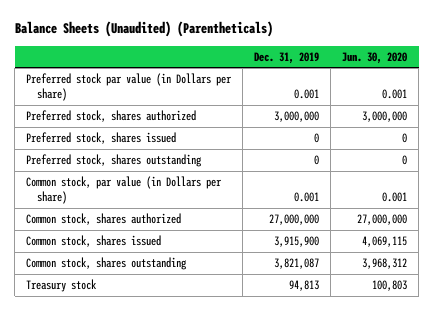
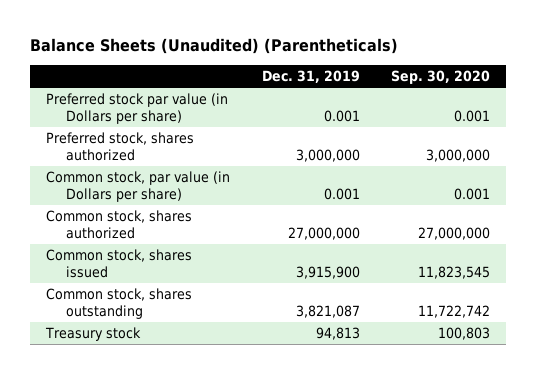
[342,51,408,64] Jun. 30, 2020 -> none
none -> [391,69,491,84] Sep. 30, 2020
[26,131,177,144] Preferred stock, shares issued -> none
[26,153,203,167] Preferred stock, shares outstanding -> none

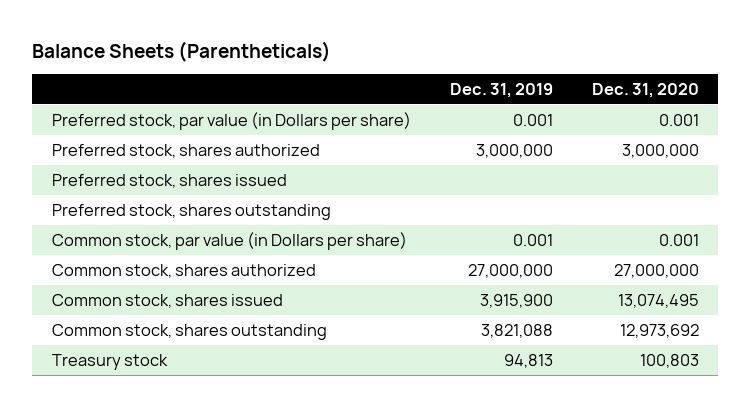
[30,38,399,55] Balance Sheets (Unaudited) (Parentheticals) -> [32,40,332,62] Balance Sheets (Parentheticals)
[391,69,491,84] Sep. 30, 2020 -> none
none -> [591,82,699,98] Dec. 31, 2020
[45,93,228,125] Preferred stock par value (in Dollars per share) -> [51,111,411,130] Preferred stock, par value (in Dollars per share)
none -> [51,173,287,188] Preferred stock, shares issued
none -> [51,203,331,220] Preferred stock, shares outstanding
[295,305,360,319] 3,821,087 -> [480,323,553,338] 3,821,088

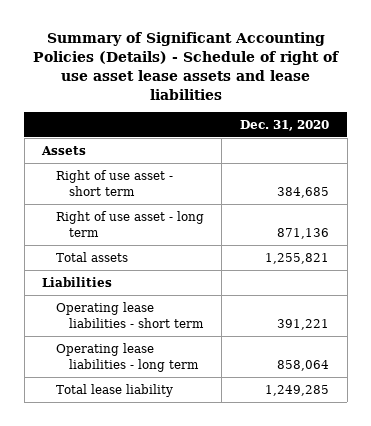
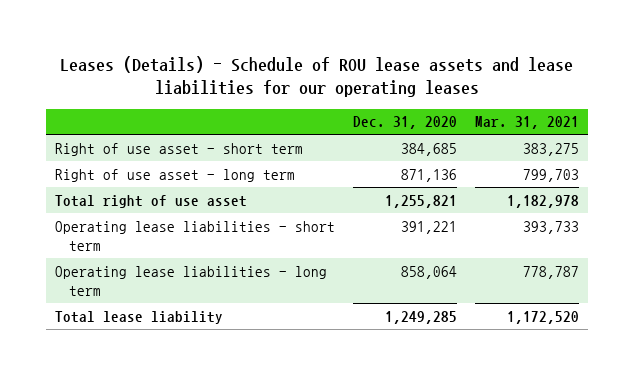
[32,31,339,100] Summary of Significant Accounting Policies (Details) - Schedule of right of use asset lease assets and lease liabilities -> [59,55,573,98] Leases (Details) - Schedule of ROU lease assets and lease liabilities for our operating leases
none -> [474,116,579,130] Mar. 31, 2021
[41,145,87,155] Assets -> none
[42,276,113,287] Liabilities -> none
[55,251,128,262] Total assets -> [55,194,248,208] Total right of use asset

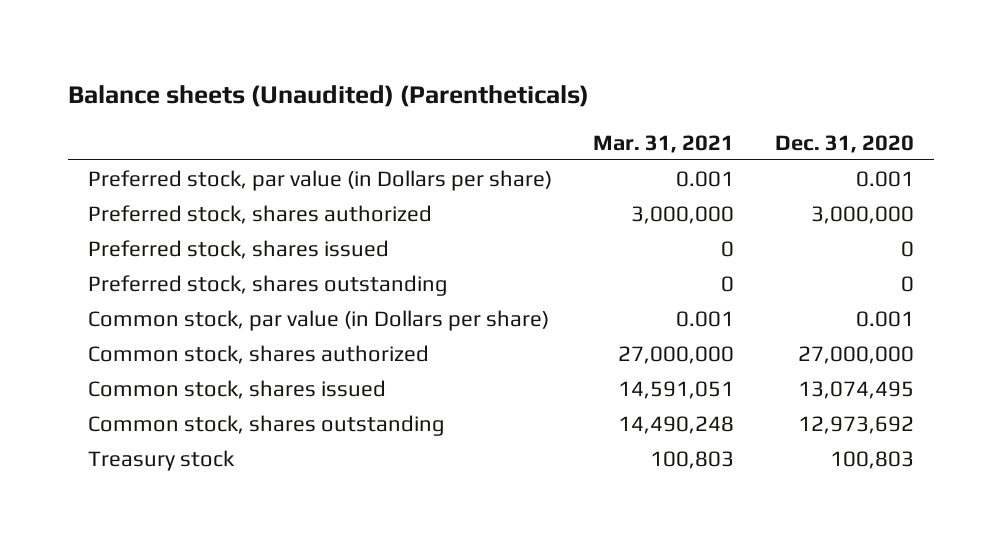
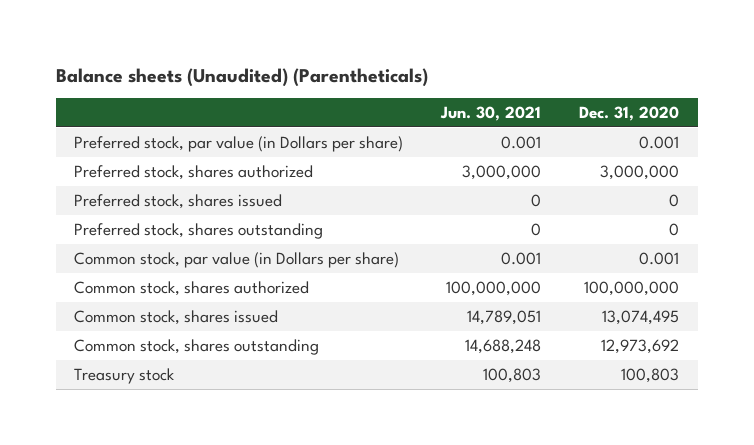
[593,134,735,153] Mar. 31, 2021 -> none
none -> [440,106,542,122] Jun. 30, 2021
[797,345,914,364] 27,000,000 -> [584,280,680,296] 100,000,000

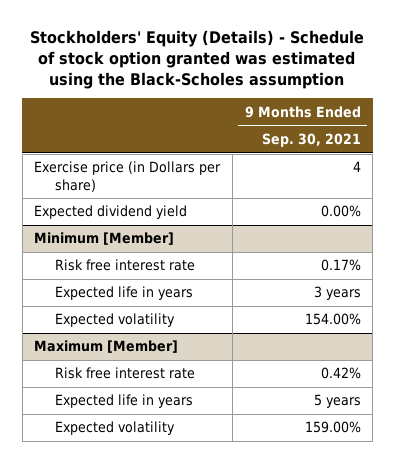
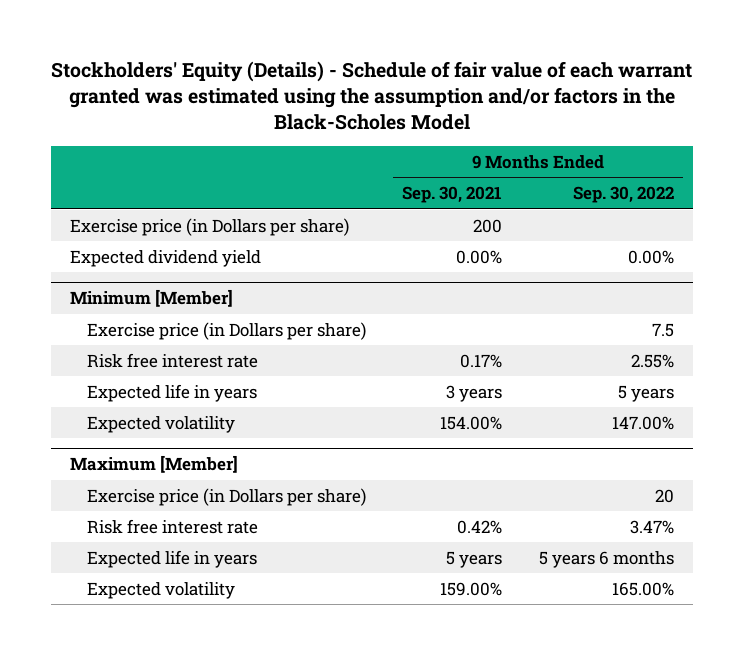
[30,30,365,89] Stockholders' Equity (Details) - Schedule of stock option granted was estimated using the Black-Scholes assumption -> [50,61,692,131] Stockholders' Equity (Details) - Schedule of fair value of each warrant granted was estimated using the assumption and/or factors in the Black-Scholes Model
none -> [573,186,675,204] Sep. 30, 2022
[352,161,361,173] 4 -> [473,218,503,233] 200
none -> [86,321,366,340] Exercise price (in Dollars per share)
none -> [86,487,366,506] Exercise price (in Dollars per share)

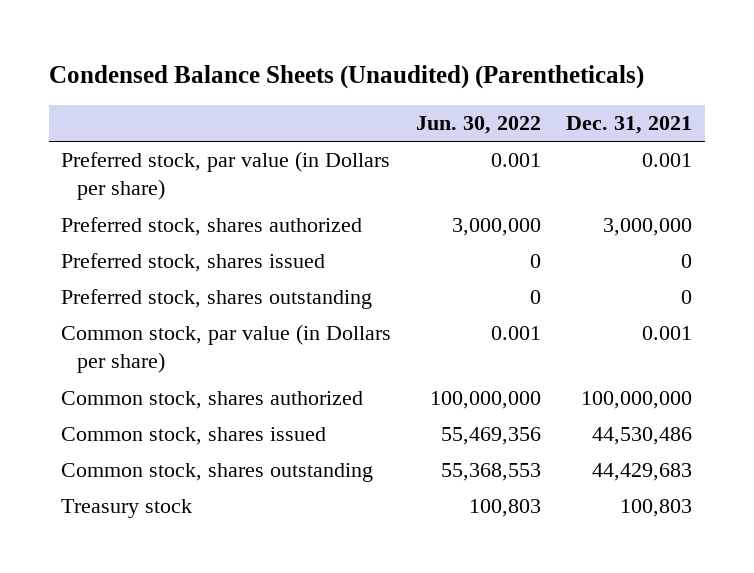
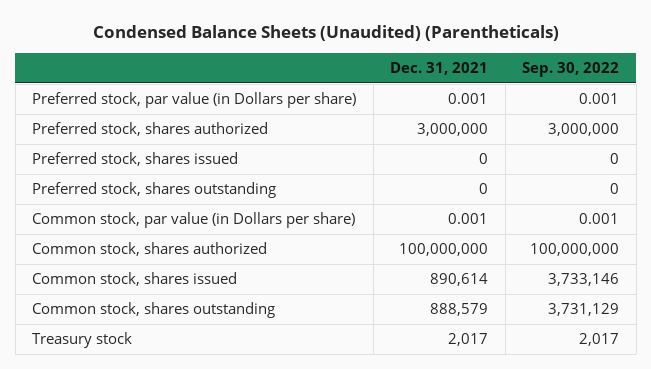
[416,115,542,134] Jun. 30, 2022 -> none
none -> [522,62,620,78] Sep. 30, 2022
[592,427,693,446] 44,530,486 -> [430,273,489,287] 890,614
[592,463,693,482] 44,429,683 -> [430,303,489,317] 888,579
[620,499,693,518] 100,803 -> [448,333,489,347] 2,017

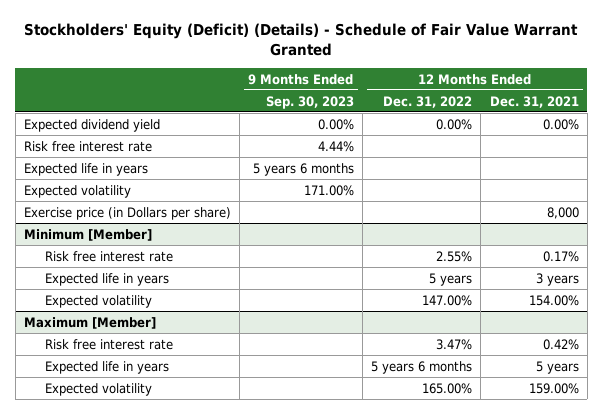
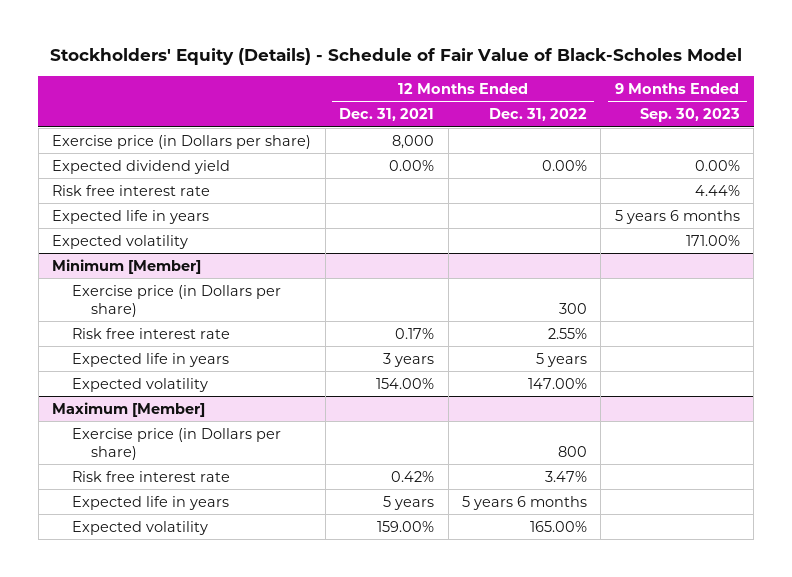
[24,23,579,57] Stockholders' Equity (Deficit) (Details) - Schedule of Fair Value Warrant Granted -> [50,48,743,66] Stockholders' Equity (Details) - Schedule of Fair Value of Black-Scholes Model
[24,206,232,220] Exercise price (in Dollars per share) -> [52,134,312,149] Exercise price (in Dollars per share)
none -> [71,284,281,317] Exercise price (in Dollars per share)
none -> [71,427,281,460] Exercise price (in Dollars per share)

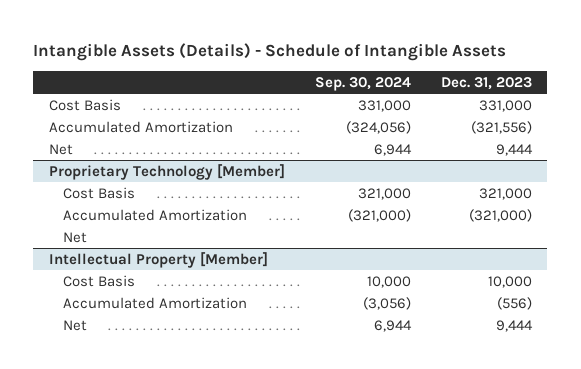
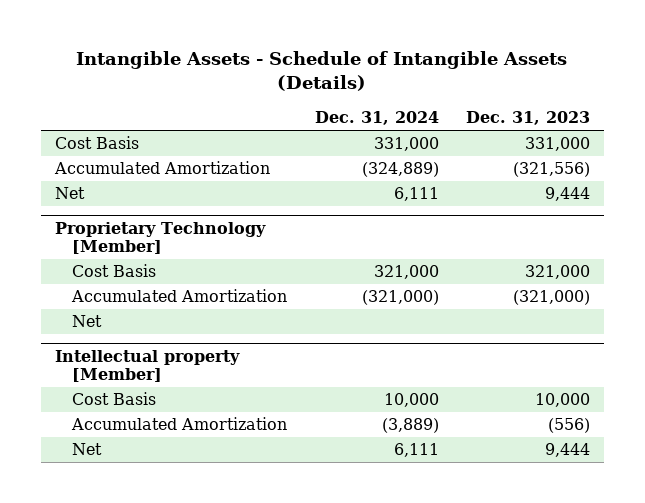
[33,43,507,62] Intangible Assets (Details) - Schedule of Intangible Assets -> [76,51,568,92] Intangible Assets - Schedule of Intangible Assets (Details)
[314,76,411,91] Sep. 30, 2024 -> none
none -> [314,111,439,126] Dec. 31, 2024
[48,251,268,268] Intellectual Property [Member] -> [54,349,240,383] Intellectual property [Member]

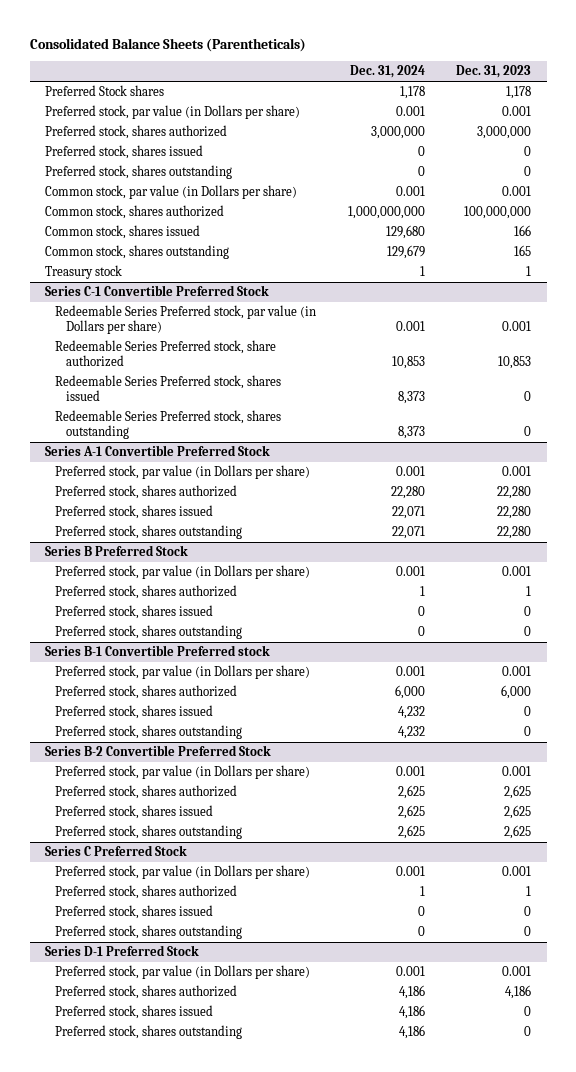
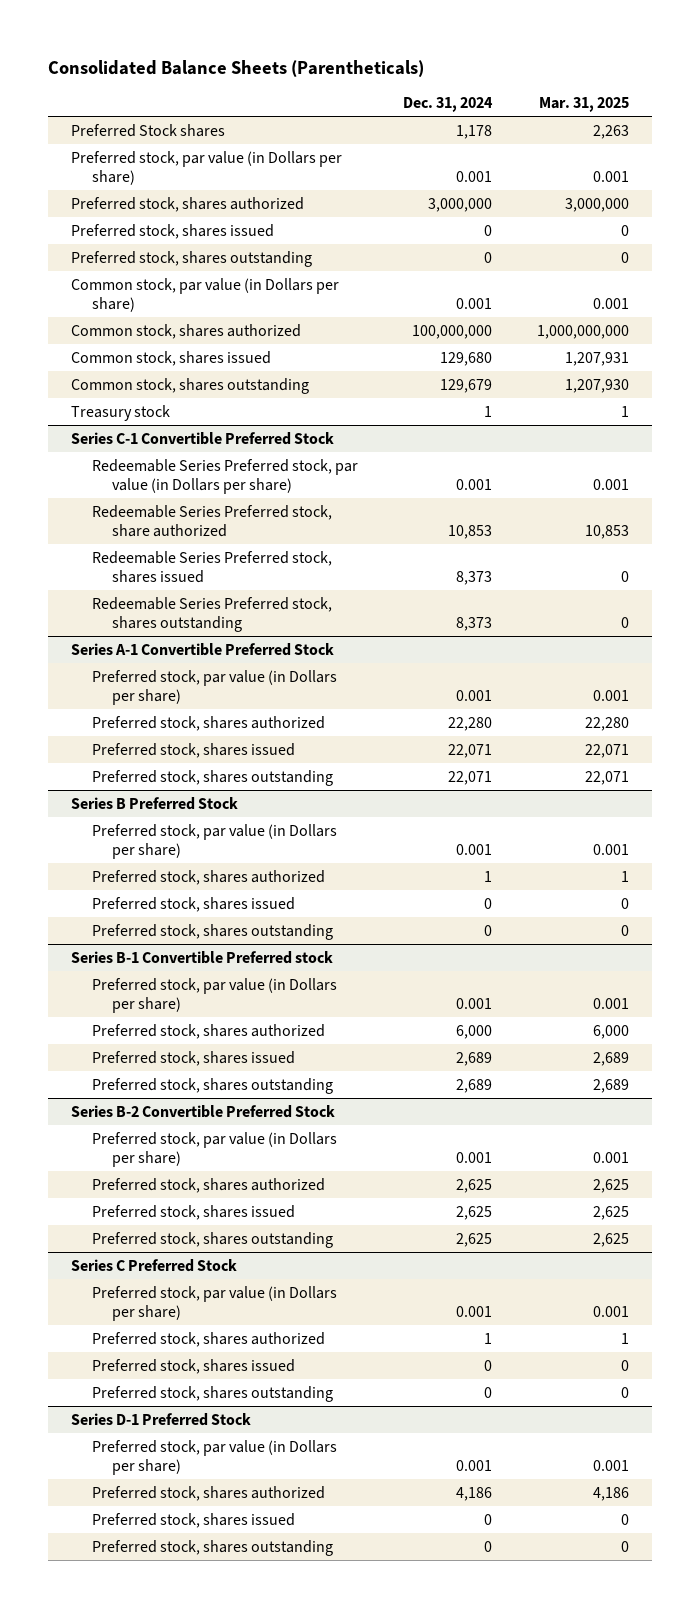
[456,65,532,79] Dec. 31, 2023 -> none
none -> [539,97,630,113] Mar. 31, 2025
[347,206,425,220] 1,000,000,000 -> [411,324,492,339] 100,000,000
[397,706,425,720] 4,232 -> [455,1051,492,1066] 2,689
[397,726,425,740] 4,232 -> [455,1078,492,1093] 2,689
[398,1005,425,1020] 4,186 -> [483,1513,492,1525] 0
[398,1025,425,1040] 4,186 -> [483,1540,492,1552] 0

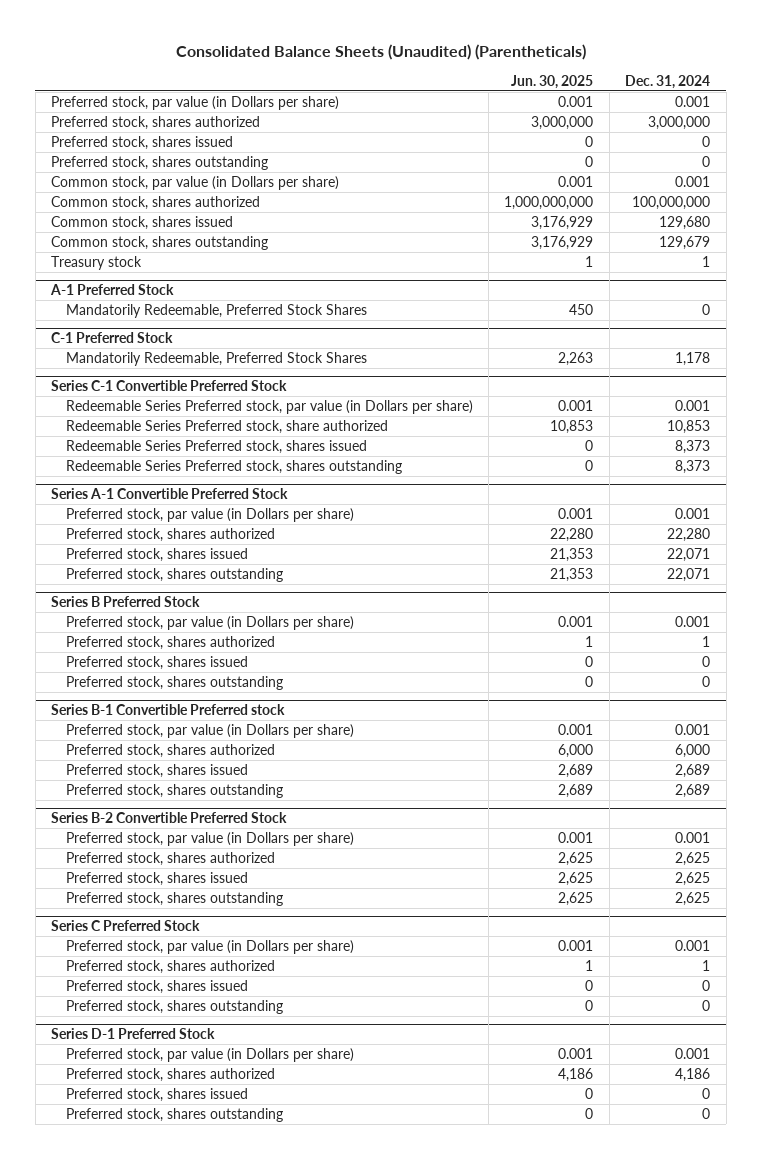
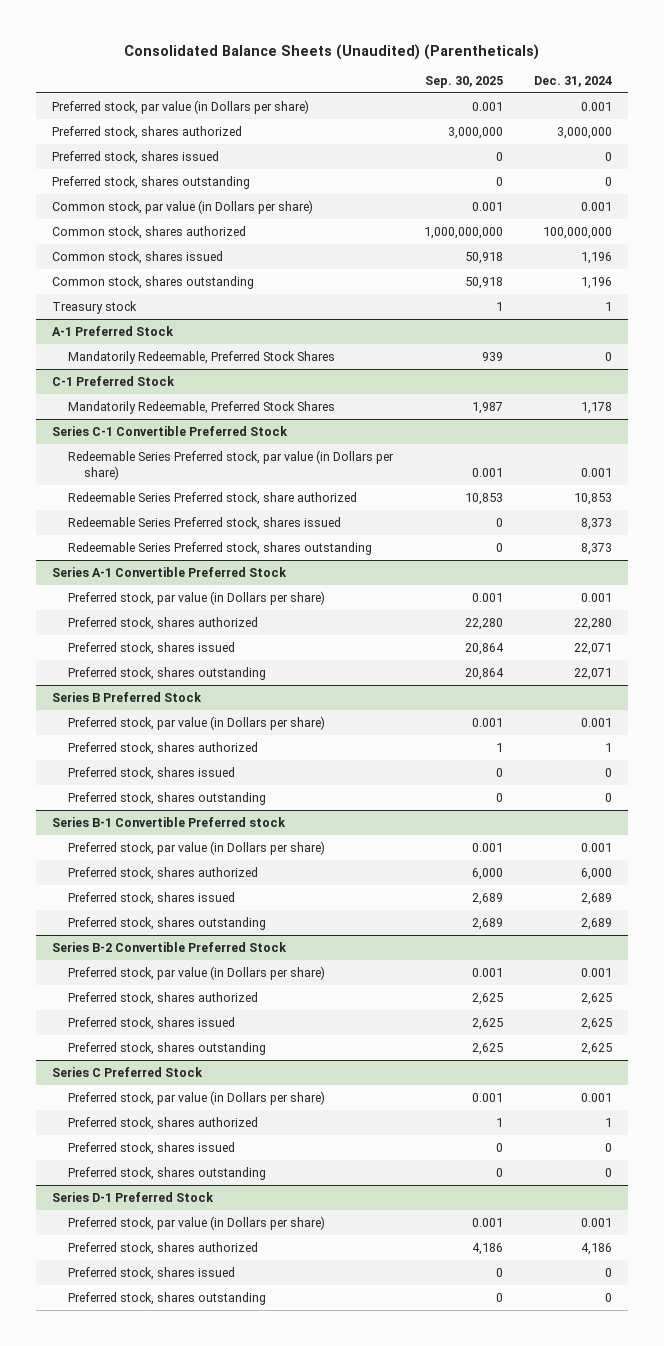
[511,75,594,90] Jun. 30, 2025 -> none
none -> [425,75,504,88] Sep. 30, 2025
[659,215,711,230] 129,680 -> [581,251,613,264] 1,196
[659,235,711,250] 129,679 -> [581,276,613,289] 1,196

